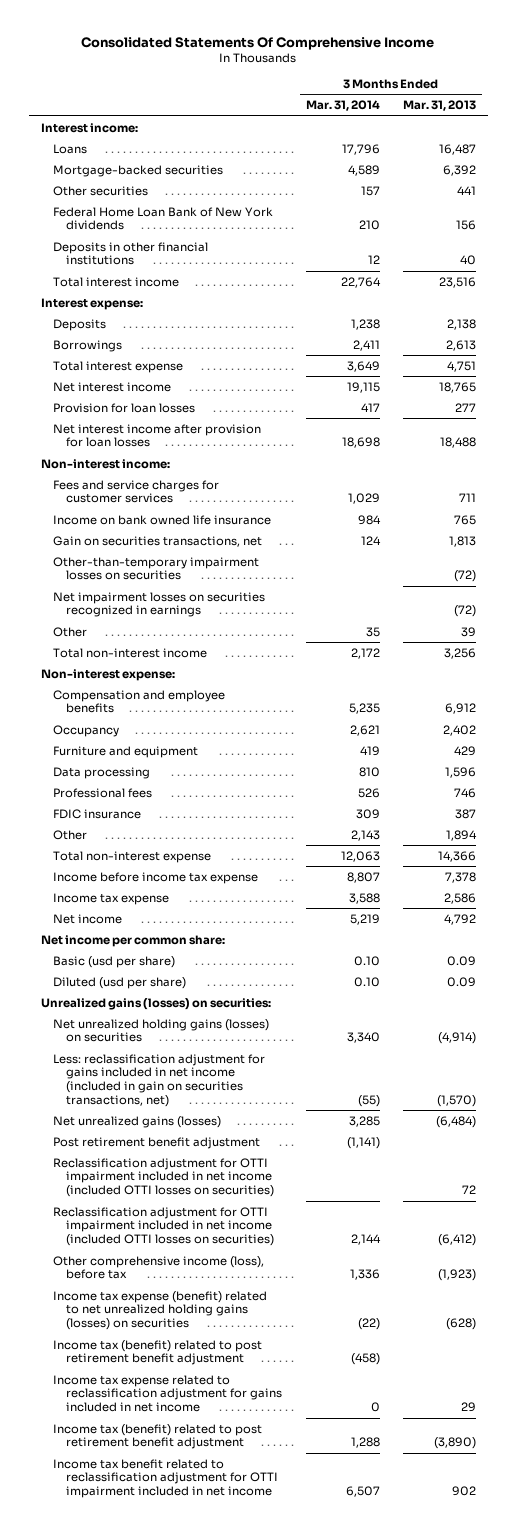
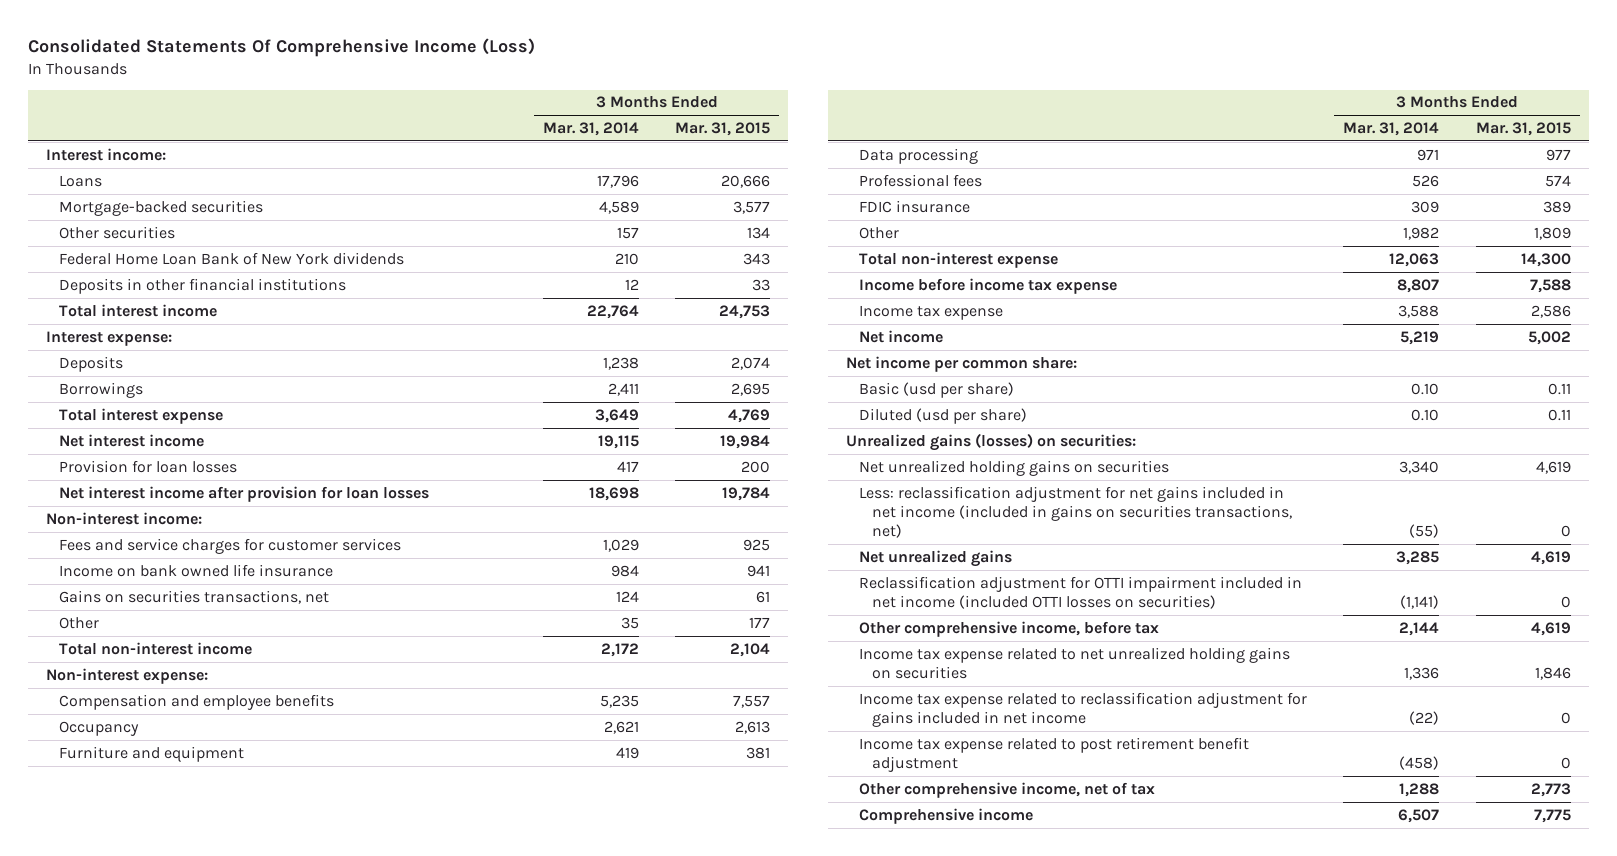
[81,36,435,50] Consolidated Statements Of Comprehensive Income -> [27,38,535,58] Consolidated Statements Of Comprehensive Income (Loss)
[403,100,477,112] Mar. 31, 2013 -> none
none -> [675,122,771,137] Mar. 31, 2015
[53,556,260,581] Other-than-temporary impairment losses on securities -> none
[53,591,266,618] Net impairment losses on securities recognized in earnings -> none
[53,535,263,547] Gain on securities transactions, net -> [58,589,329,604] Gains on securities transactions, net
[358,766,380,777] 810 -> [1417,148,1440,161] 971
[350,829,380,841] 2,143 -> [1403,226,1440,240] 1,982
[53,1157,275,1198] Reclassification adjustment for OTTI impairment included in net income (included OTTI losses on securities) -> none
[53,1374,283,1413] Income tax expense related to reclassification adjustment for gains included in net income -> none
[53,1018,270,1043] Net unrealized holding gains (losses) on securities -> [859,459,1170,476] Net unrealized holding gains on securities
[53,1053,266,1108] Less: reclassification adjustment for gains included in net income (included in gain on securities transactions, net) -> [859,485,1293,539] Less: reclassification adjustment for net gains included in net income (included in gains on securities transactions, net)
[53,1115,222,1128] Net unrealized gains (losses) -> [859,549,1013,567] Net unrealized gains
[53,1136,261,1149] Post retirement benefit adjustment -> [859,575,1303,610] Reclassification adjustment for OTTI impairment included in net income (included OTTI losses on securities)
[53,1206,275,1247] Reclassification adjustment for OTTI impairment included in net income (included OTTI losses on securities) -> [859,620,1160,637] Other comprehensive income, before tax
[53,1255,265,1280] Other comprehensive income (loss), before tax -> [859,646,1291,680] Income tax expense related to net unrealized holding gains on securities
[53,1290,268,1331] Income tax expense (benefit) related to net unrealized holding gains (losses) on securities -> [859,691,1308,728] Income tax expense related to reclassification adjustment for gains included in net income
[53,1339,263,1366] Income tax (benefit) related to post retirement benefit adjustment -> [859,736,1250,773] Income tax expense related to post retirement benefit adjustment
[53,1423,263,1450] Income tax (benefit) related to post retirement benefit adjustment -> [859,781,1156,798] Other comprehensive income, net of tax
[53,1458,279,1499] Income tax benefit related to reclassification adjustment for OTTI impairment included in net income -> [859,807,1034,824] Comprehensive income

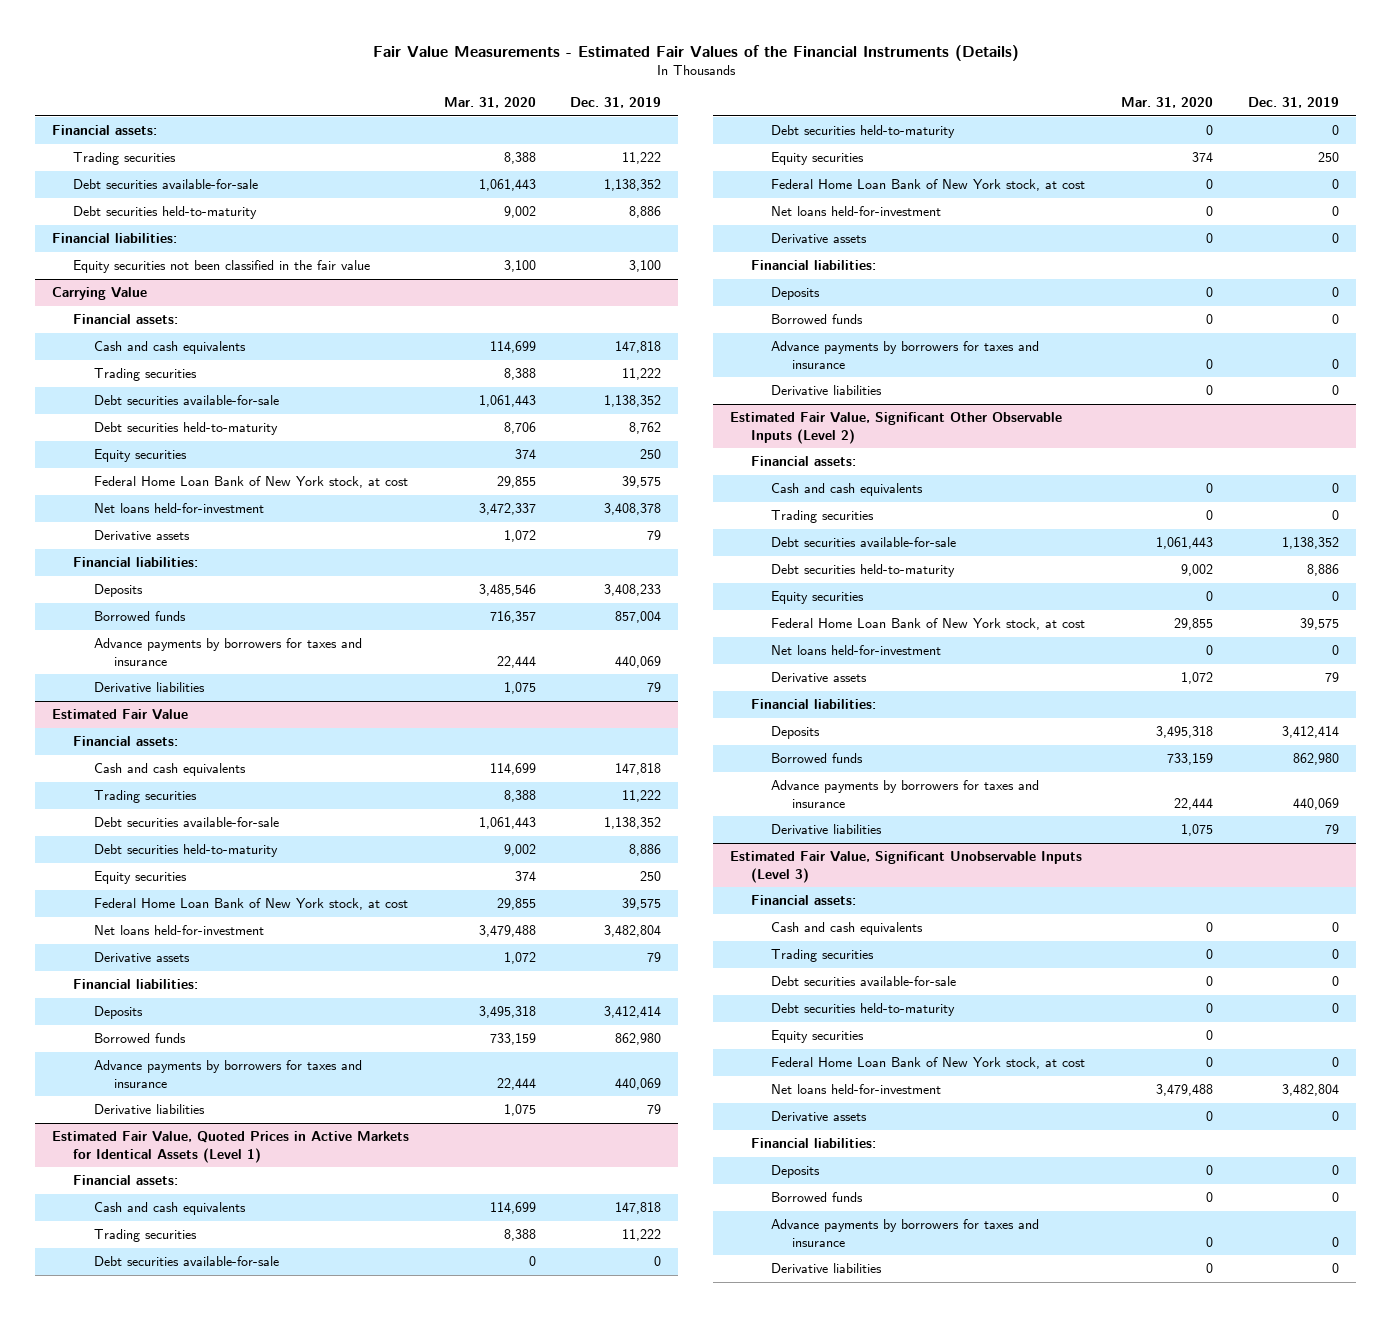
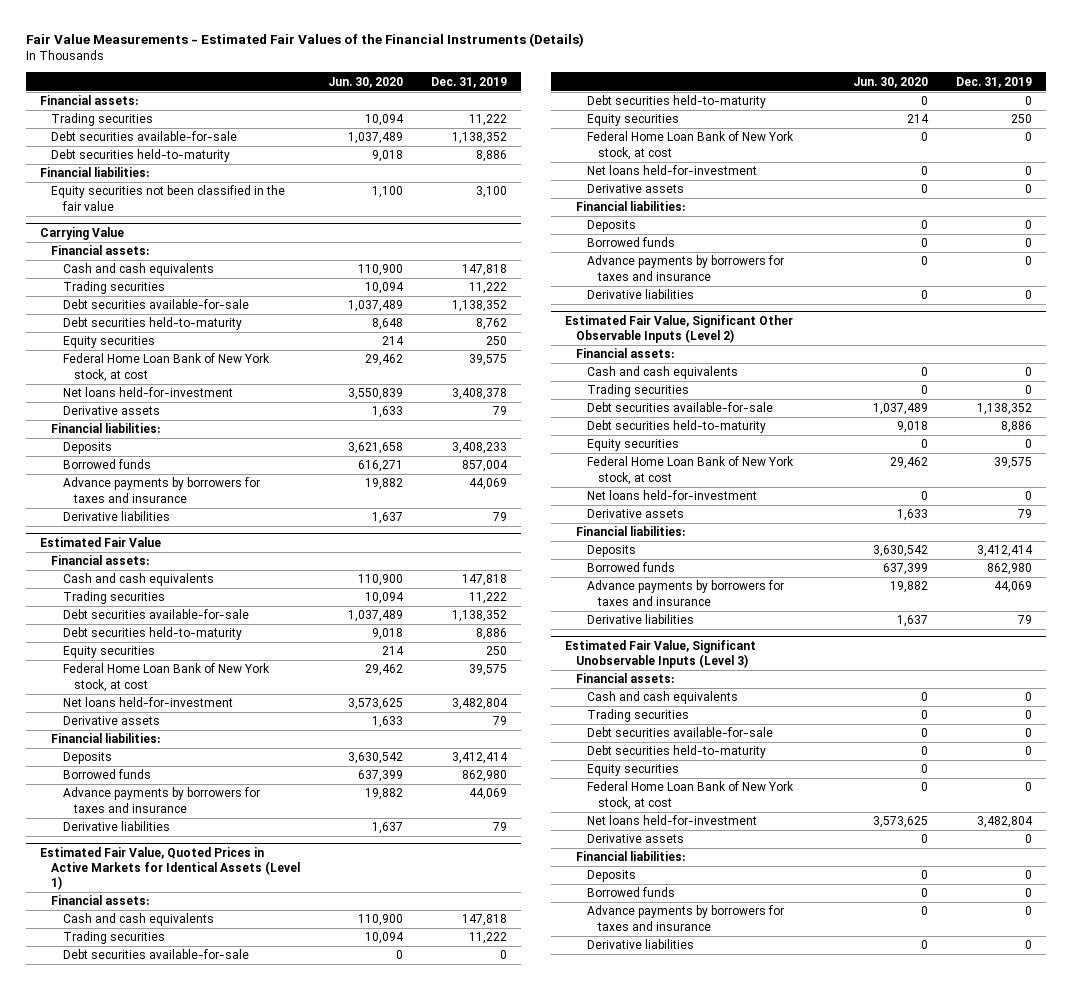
[443,97,536,109] Mar. 31, 2020 -> none
none -> [328,76,404,88] Jun. 30, 2020
[615,655,662,668] 440,069 -> [469,478,508,491] 44,069
[615,1077,662,1090] 440,069 -> [469,788,508,801] 44,069
[1292,797,1339,810] 440,069 -> [993,581,1032,594] 44,069

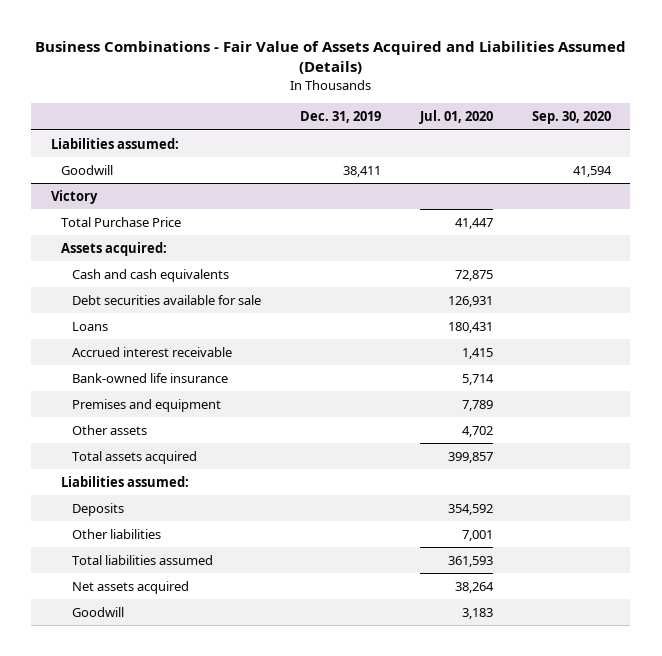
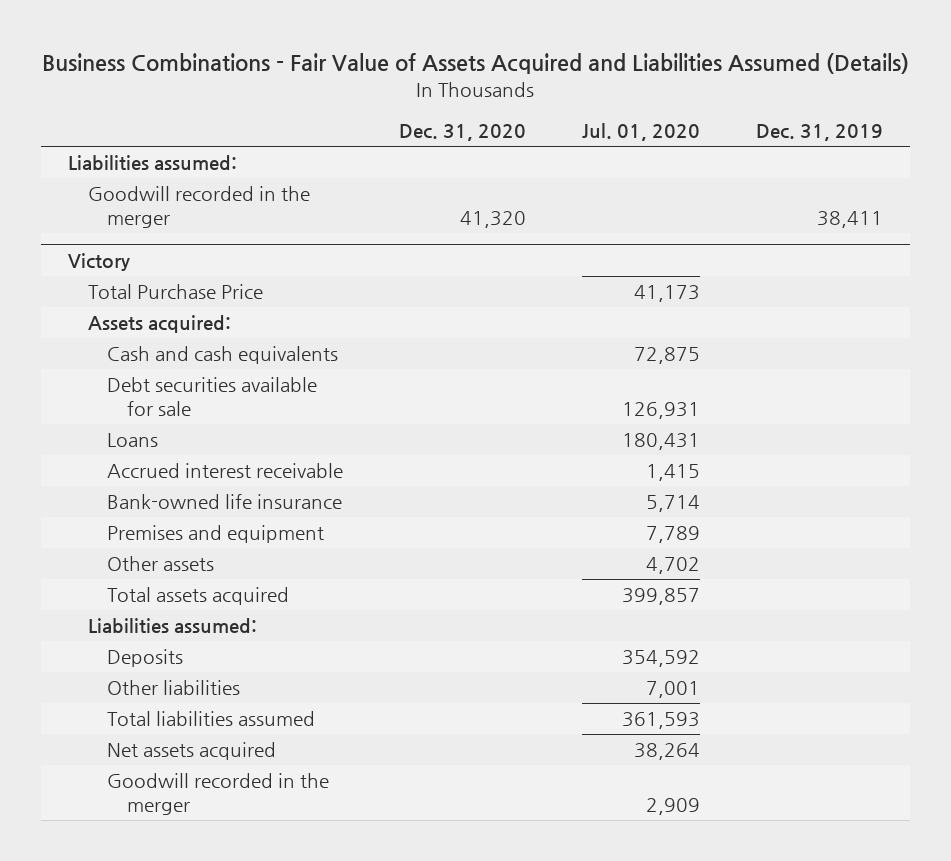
[531,111,611,125] Sep. 30, 2020 -> none
none -> [399,124,527,142] Dec. 31, 2020
[61,164,114,175] Goodwill -> [87,186,310,229] Goodwill recorded in the merger
[454,217,493,229] 41,447 -> [633,285,700,303] 41,173
[71,606,124,617] Goodwill -> [107,773,330,816] Goodwill recorded in the merger
[461,607,493,619] 3,183 -> [645,798,700,816] 2,909

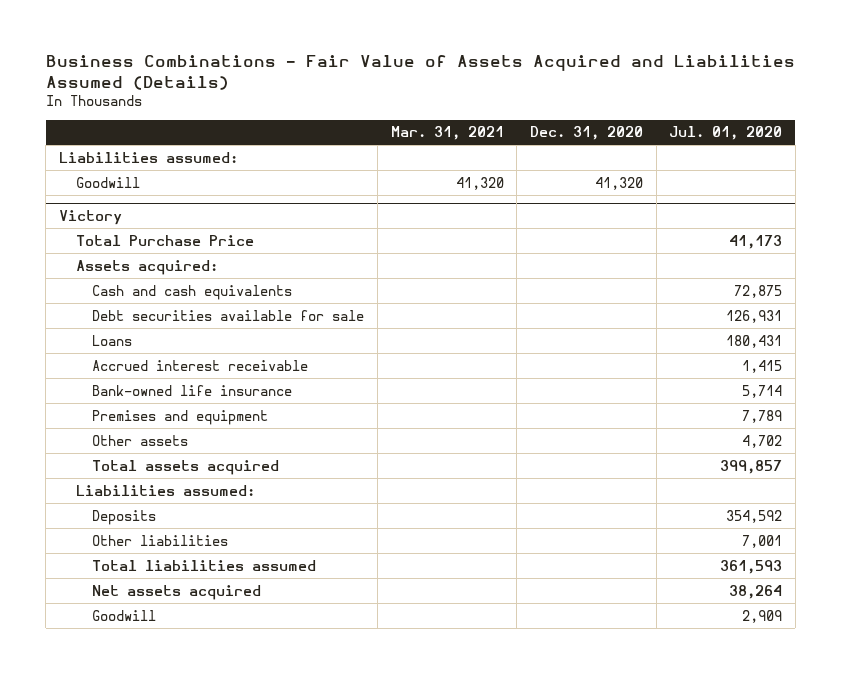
[755,124,883,142] Dec. 31, 2019 -> none
none -> [390,126,504,141] Mar. 31, 2021
[87,186,310,229] Goodwill recorded in the merger -> [75,176,140,188] Goodwill
[107,773,330,816] Goodwill recorded in the merger -> [92,609,157,621] Goodwill

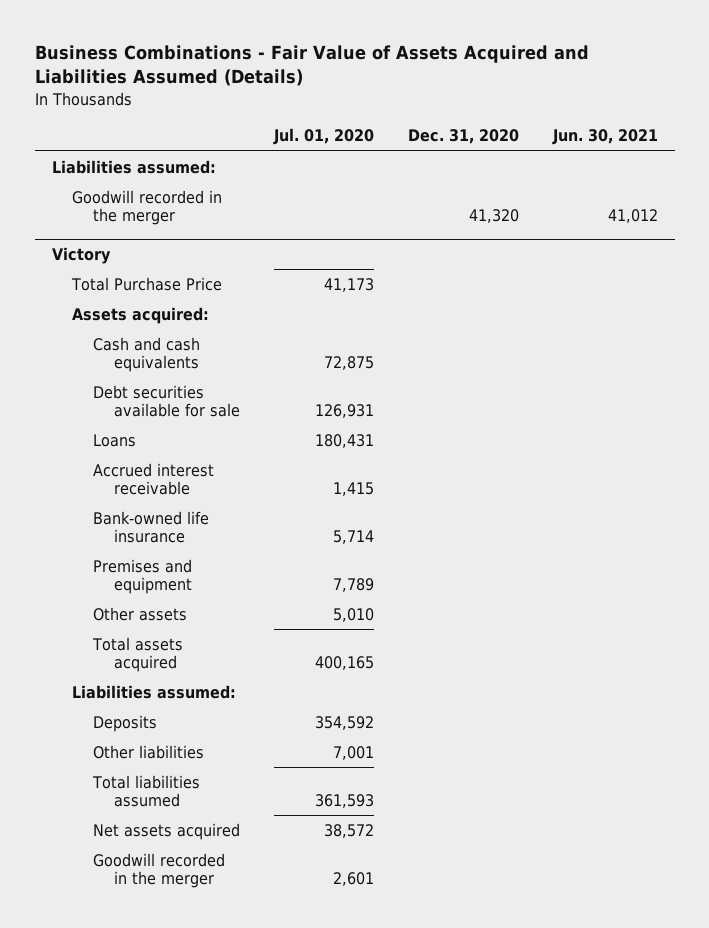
[390,126,504,141] Mar. 31, 2021 -> none
none -> [551,129,658,146] Jun. 30, 2021
[75,176,140,188] Goodwill -> [72,189,223,226] Goodwill recorded in the merger
[742,434,783,448] 4,702 -> [332,607,374,622] 5,010
[720,459,783,474] 399,857 -> [314,656,374,671] 400,165
[729,584,783,599] 38,264 -> [323,823,374,838] 38,572
[92,609,157,621] Goodwill -> [92,852,225,889] Goodwill recorded in the merger
[742,609,783,623] 2,909 -> [332,872,374,887] 2,601

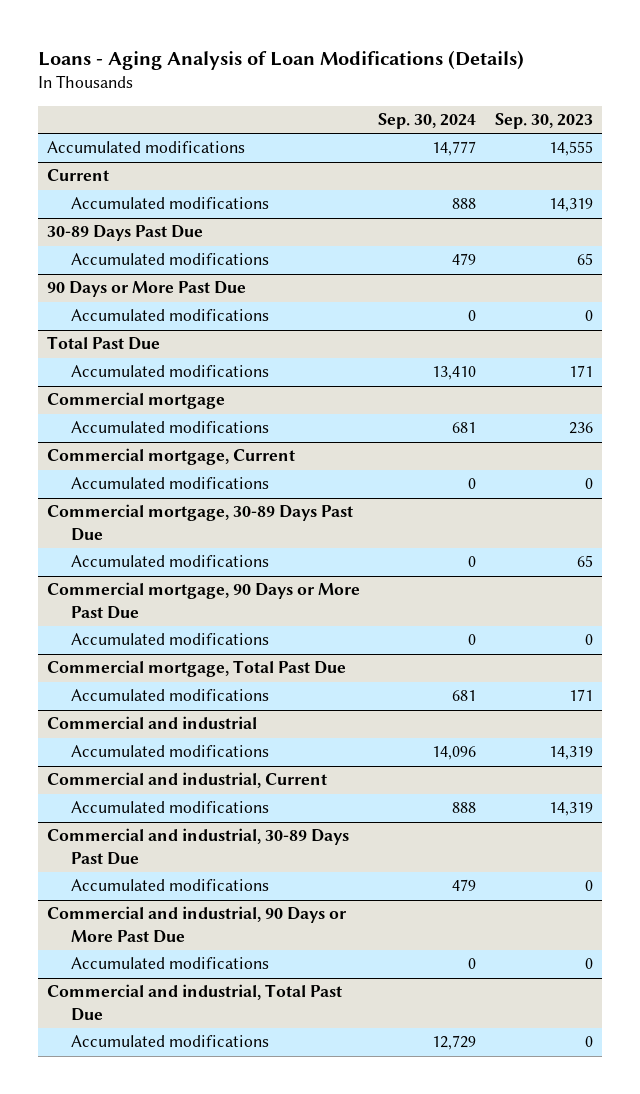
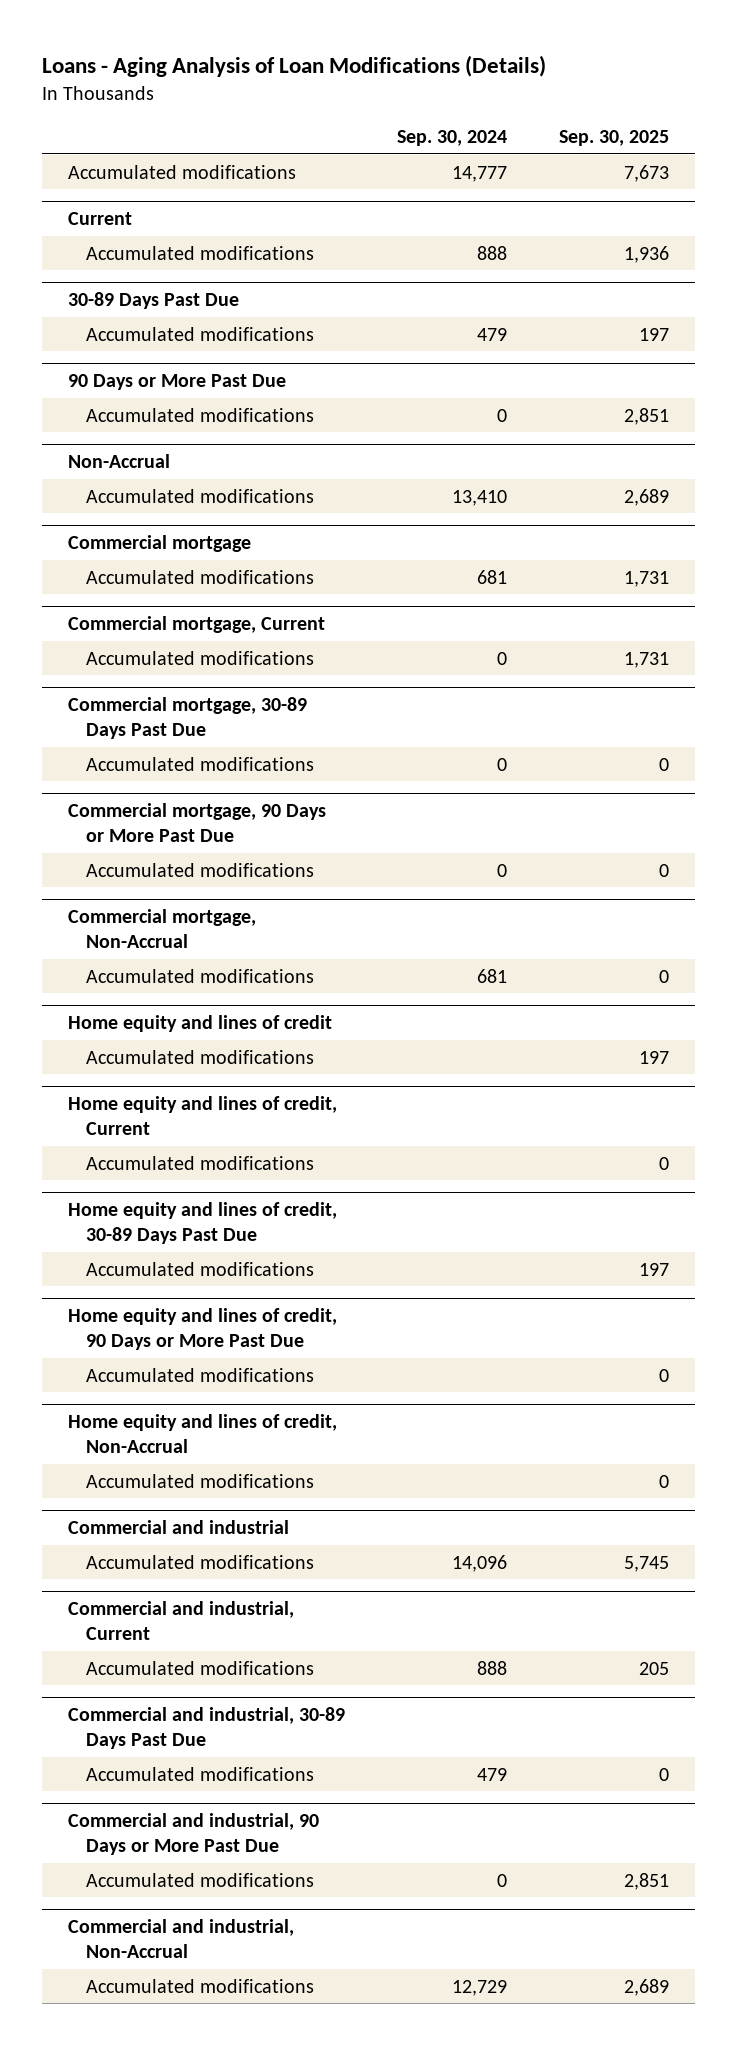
[494,113,593,130] Sep. 30, 2023 -> none
none -> [559,130,670,147] Sep. 30, 2025
[47,336,161,351] Total Past Due -> [67,454,170,469] Non-Accrual
[47,660,347,678] Commercial mortgage, Total Past Due -> none
none -> [67,909,256,949] Commercial mortgage, Non-Accrual
none -> [67,1015,332,1033] Home equity and lines of credit
none -> [86,1049,315,1064] Accumulated modifications
none -> [67,1096,337,1136] Home equity and lines of credit, Current
none -> [86,1155,315,1170] Accumulated modifications
none -> [67,1202,337,1245] Home equity and lines of credit, 30-89 Days Past Due
none -> [86,1261,315,1276] Accumulated modifications
none -> [67,1308,337,1351] Home equity and lines of credit, 90 Days or More Past Due
none -> [86,1367,315,1382] Accumulated modifications
none -> [67,1414,337,1454] Home equity and lines of credit, Non-Accrual
none -> [86,1473,315,1488] Accumulated modifications
[47,984,343,1022] Commercial and industrial, Total Past Due -> none
none -> [67,1919,294,1959] Commercial and industrial, Non-Accrual

